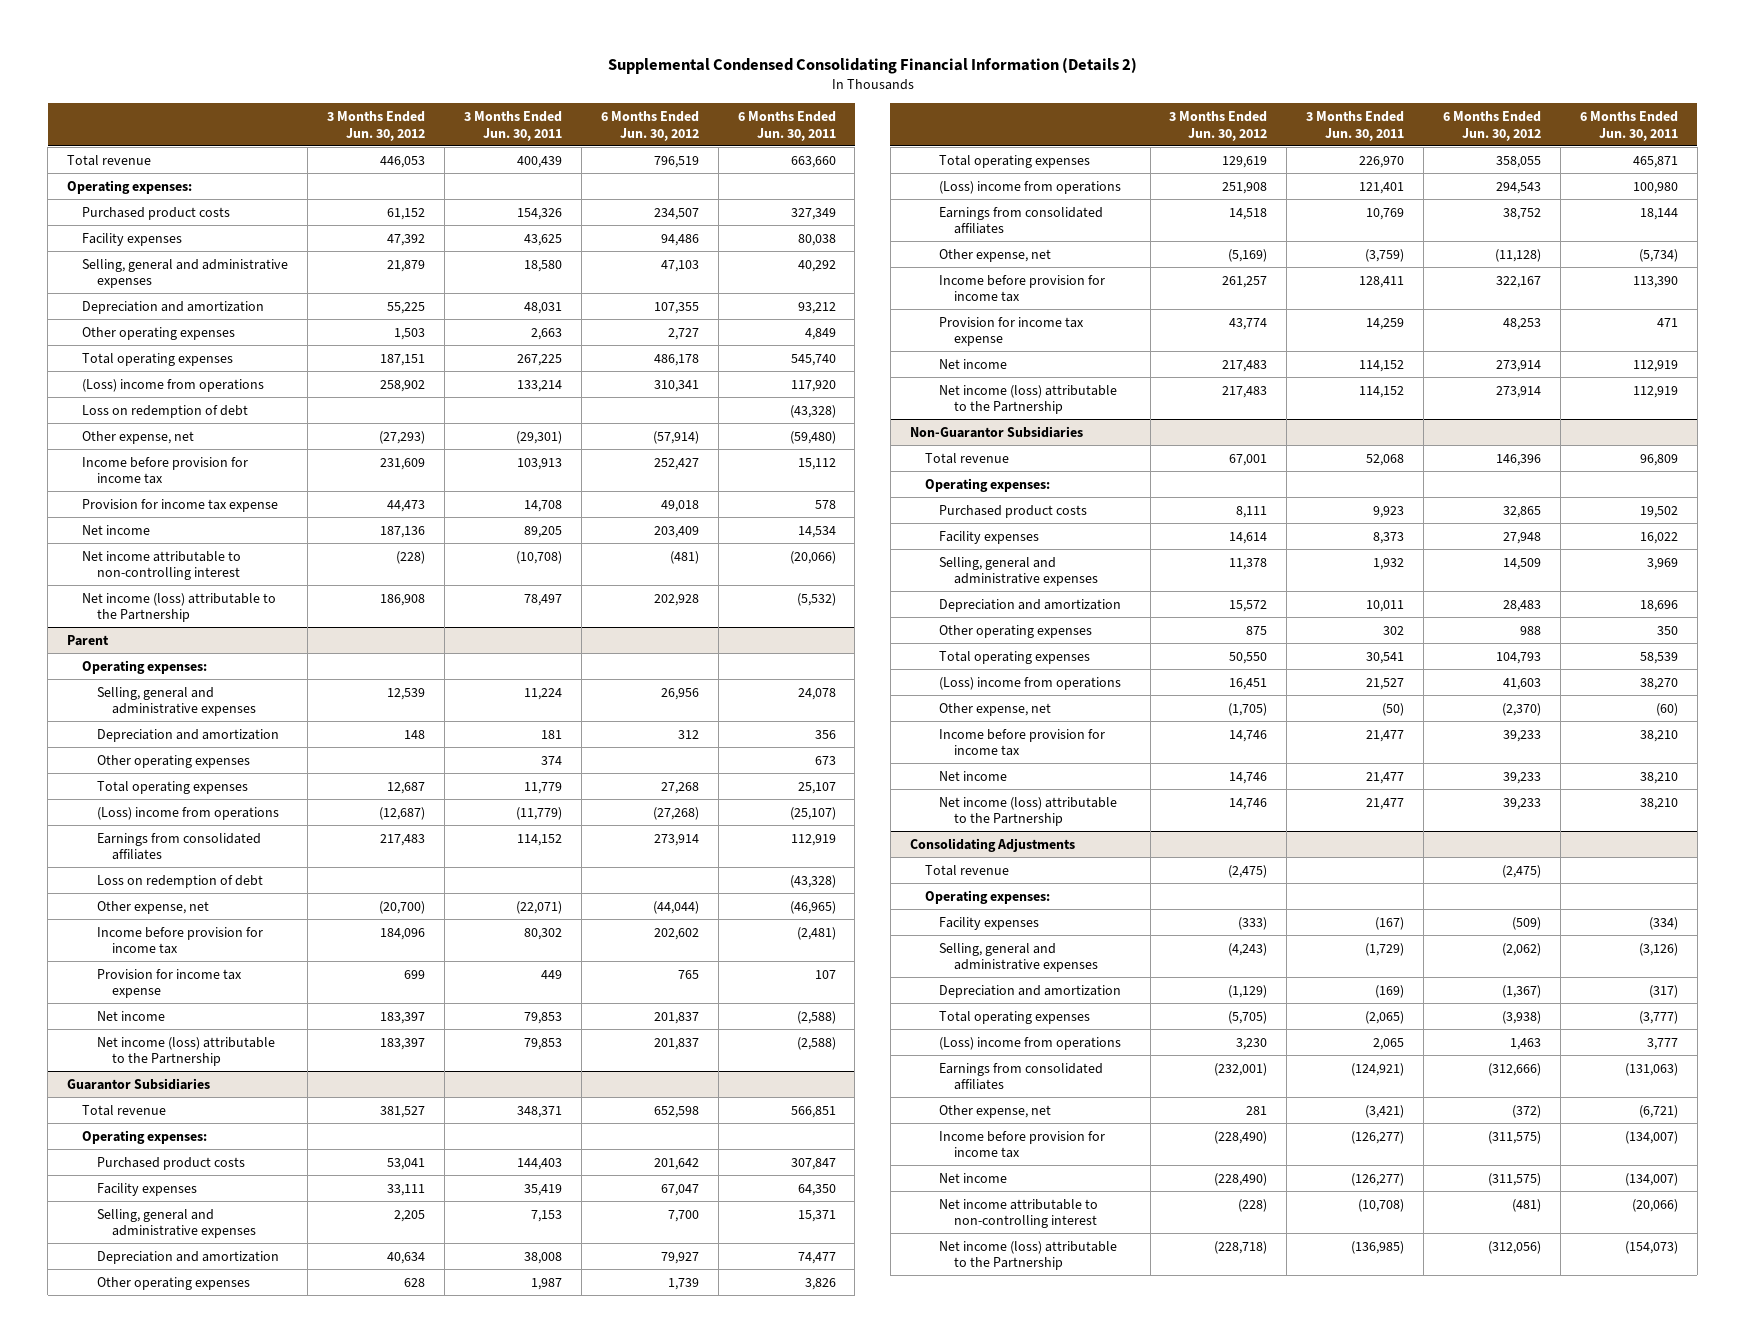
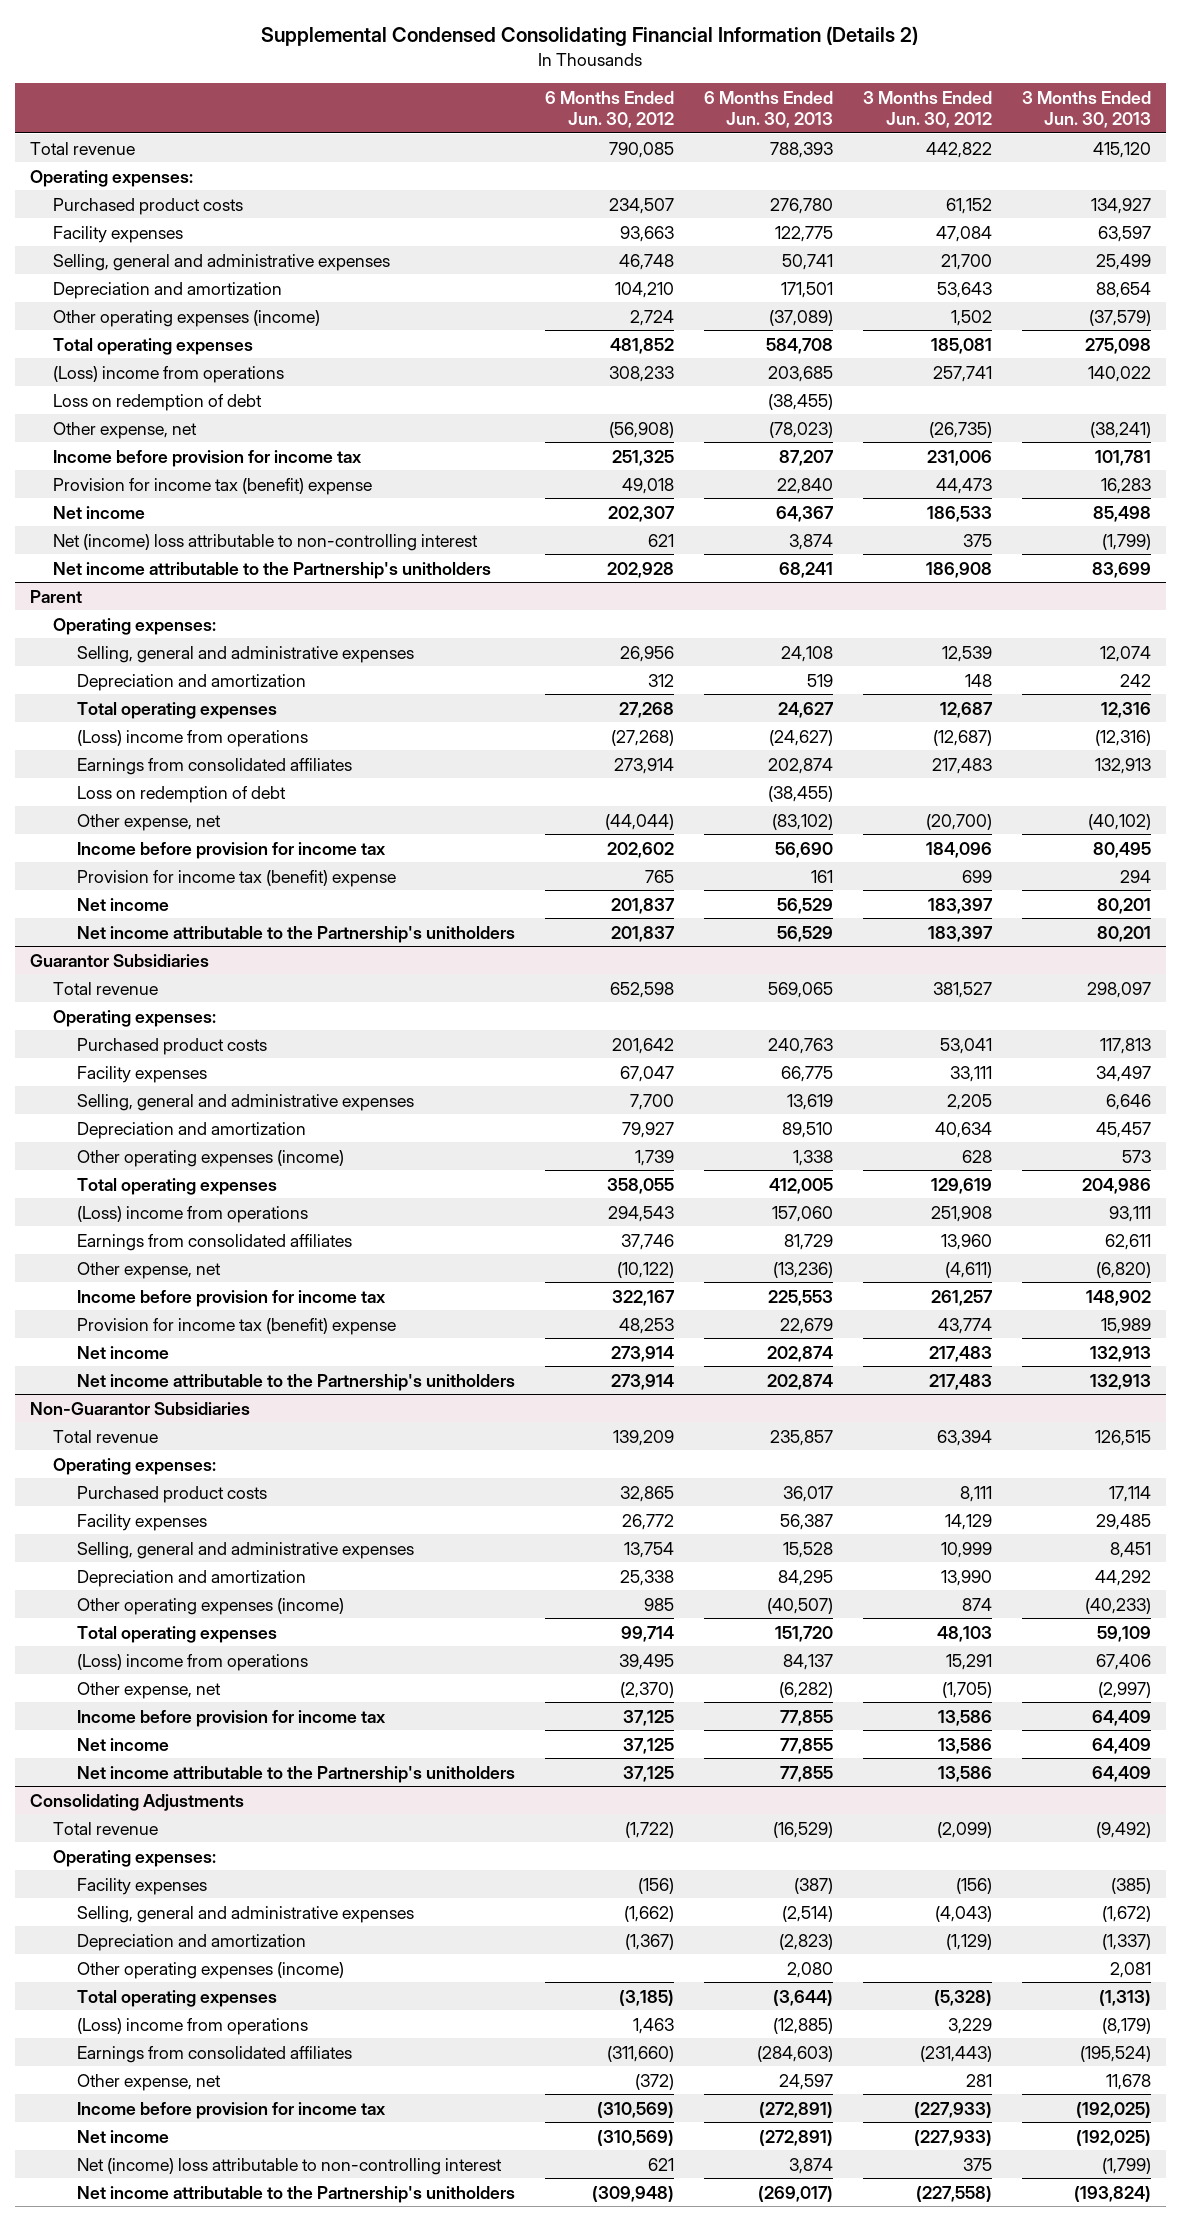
[463,110,562,141] 3 Months Ended Jun. 30, 2011 -> none
[737,110,836,141] 6 Months Ended Jun. 30, 2011 -> none
none -> [704,90,834,129] 6 Months Ended Jun. 30, 2013
none -> [1022,90,1152,129] 3 Months Ended Jun. 30, 2013
[379,155,425,168] 446,053 -> [926,141,993,158] 442,822
[653,155,699,168] 796,519 -> [609,141,675,158] 790,085
[386,233,425,246] 47,392 -> [936,225,993,242] 47,084
[660,233,699,246] 94,486 -> [620,225,675,242] 93,663
[386,259,425,272] 21,879 -> [941,253,993,270] 21,700
[660,259,699,272] 47,103 -> [619,253,675,270] 46,748
[386,301,425,314] 55,225 -> [937,281,993,298] 53,643
[653,301,699,314] 107,355 -> [615,281,675,298] 104,210
[82,326,236,340] Other operating expenses -> [53,309,321,327] Other operating expenses (income)
[393,327,425,340] 1,503 -> [951,309,993,326] 1,502
[667,327,699,340] 2,727 -> [630,309,675,326] 2,724
[379,353,425,366] 187,151 -> [931,337,993,354] 185,081
[653,353,699,366] 486,178 -> [610,337,675,354] 481,852
[379,379,425,392] 258,902 -> [933,365,993,382] 257,741
[653,379,699,392] 310,341 -> [609,365,675,382] 308,233
[378,430,425,444] (27,293) -> [929,421,993,438] (26,735)
[652,430,699,444] (57,914) -> [609,421,675,438] (56,908)
[379,457,425,470] 231,609 -> [927,449,993,466] 231,006
[653,457,699,470] 252,427 -> [612,449,675,466] 251,325
[82,498,279,512] Provision for income tax expense -> [53,477,373,495] Provision for income tax (benefit) expense
[379,525,425,538] 187,136 -> [927,505,993,522] 186,533
[653,525,699,538] 203,409 -> [608,505,676,522] 202,307
[82,550,242,581] Net income attributable to non-controlling interest -> [53,533,479,551] Net (income) loss attributable to non-controlling interest
[395,550,425,564] (228) -> [963,533,993,547] 375
[669,550,699,564] (481) -> [648,533,675,547] 621
[82,592,277,623] Net income (loss) attributable to the Partnership -> [53,561,492,579] Net income attributable to the Partnership's unitholders
[96,754,250,768] Other operating expenses -> none
[96,968,242,999] Provision for income tax expense -> [77,869,397,887] Provision for income tax (benefit) expense
[96,1036,275,1067] Net income (loss) attributable to the Partnership -> [77,925,516,943] Net income attributable to the Partnership's unitholders
[96,1276,250,1290] Other operating expenses -> [77,1149,345,1167] Other operating expenses (income)
[1229,207,1268,220] 14,518 -> [941,1233,993,1250] 13,960
[1503,207,1542,220] 38,752 -> [621,1233,675,1250] 37,746
[1228,248,1268,262] (5,169) -> [945,1261,993,1278] (4,611)
[1495,248,1542,262] (11,128) -> [617,1261,675,1278] (10,122)
[939,316,1085,347] Provision for income tax expense -> [77,1317,397,1335] Provision for income tax (benefit) expense
[939,384,1118,415] Net income (loss) attributable to the Partnership -> [77,1373,516,1391] Net income attributable to the Partnership's unitholders
[1229,453,1268,466] 67,001 -> [937,1429,993,1446] 63,394
[1496,453,1542,466] 146,396 -> [613,1429,675,1446] 139,209
[1229,531,1268,544] 14,614 -> [945,1513,993,1530] 14,129
[1503,531,1542,544] 27,948 -> [622,1513,675,1530] 26,772
[1229,557,1268,570] 11,378 -> [941,1541,993,1558] 10,999
[1503,557,1542,570] 14,509 -> [624,1541,675,1558] 13,754
[1229,599,1268,612] 15,572 -> [941,1569,993,1586] 13,990
[1503,599,1542,612] 28,483 -> [620,1569,675,1586] 25,338
[939,624,1093,638] Other operating expenses -> [77,1597,345,1615] Other operating expenses (income)
[1246,625,1268,635] 875 -> [962,1597,993,1611] 874
[1520,625,1542,635] 988 -> [644,1597,675,1611] 985
[1229,651,1268,664] 50,550 -> [937,1625,993,1642] 48,103
[1496,651,1542,664] 104,793 -> [621,1625,675,1642] 99,714
[1229,677,1268,690] 16,451 -> [946,1653,993,1670] 15,291
[1503,677,1542,690] 41,603 -> [619,1653,675,1670] 39,495
[1229,729,1268,742] 14,746 -> [938,1709,993,1726] 13,586
[1503,729,1542,742] 39,233 -> [623,1709,675,1726] 37,125
[1229,771,1268,784] 14,746 -> [938,1737,993,1754] 13,586
[1503,771,1542,784] 39,233 -> [623,1737,675,1754] 37,125
[939,796,1118,827] Net income (loss) attributable to the Partnership -> [77,1765,516,1783] Net income attributable to the Partnership's unitholders
[1229,797,1268,810] 14,746 -> [938,1765,993,1782] 13,586
[1503,797,1542,810] 39,233 -> [623,1765,675,1782] 37,125
[1228,864,1268,878] (2,475) -> [937,1821,993,1838] (2,099)
[1502,864,1542,878] (2,475) -> [625,1821,675,1838] (1,722)
[1238,916,1268,930] (333) -> [956,1877,993,1894] (156)
[1512,916,1542,930] (509) -> [638,1877,675,1894] (156)
[1228,942,1268,956] (4,243) -> [935,1905,993,1922] (4,043)
[1502,942,1542,956] (2,062) -> [624,1905,675,1922] (1,662)
none -> [77,1961,345,1979] Other operating expenses (income)
[1228,1010,1268,1024] (5,705) -> [934,1989,993,2006] (5,328)
[1502,1010,1542,1024] (3,938) -> [619,1989,675,2006] (3,185)
[1236,1037,1268,1050] 3,230 -> [948,2017,993,2034] 3,229
[1214,1062,1268,1076] (232,001) -> [920,2045,993,2062] (231,443)
[1488,1062,1542,1076] (312,666) -> [607,2045,675,2062] (311,660)
[1214,1130,1268,1144] (228,490) -> [914,2101,993,2118] (227,933)
[1488,1130,1542,1144] (311,575) -> [597,2101,675,2118] (310,569)
[1214,1172,1268,1186] (228,490) -> [914,2129,993,2146] (227,933)
[1488,1172,1542,1186] (311,575) -> [597,2129,675,2146] (310,569)
[939,1198,1099,1229] Net income attributable to non-controlling interest -> [77,2157,503,2175] Net (income) loss attributable to non-controlling interest
[1238,1198,1268,1212] (228) -> [963,2157,993,2171] 375
[1512,1198,1542,1212] (481) -> [648,2157,675,2171] 621
[939,1240,1118,1271] Net income (loss) attributable to the Partnership -> [77,2185,516,2203] Net income attributable to the Partnership's unitholders
[1214,1240,1268,1254] (228,718) -> [916,2185,993,2202] (227,558)
[1488,1240,1542,1254] (312,056) -> [592,2185,675,2202] (309,948)

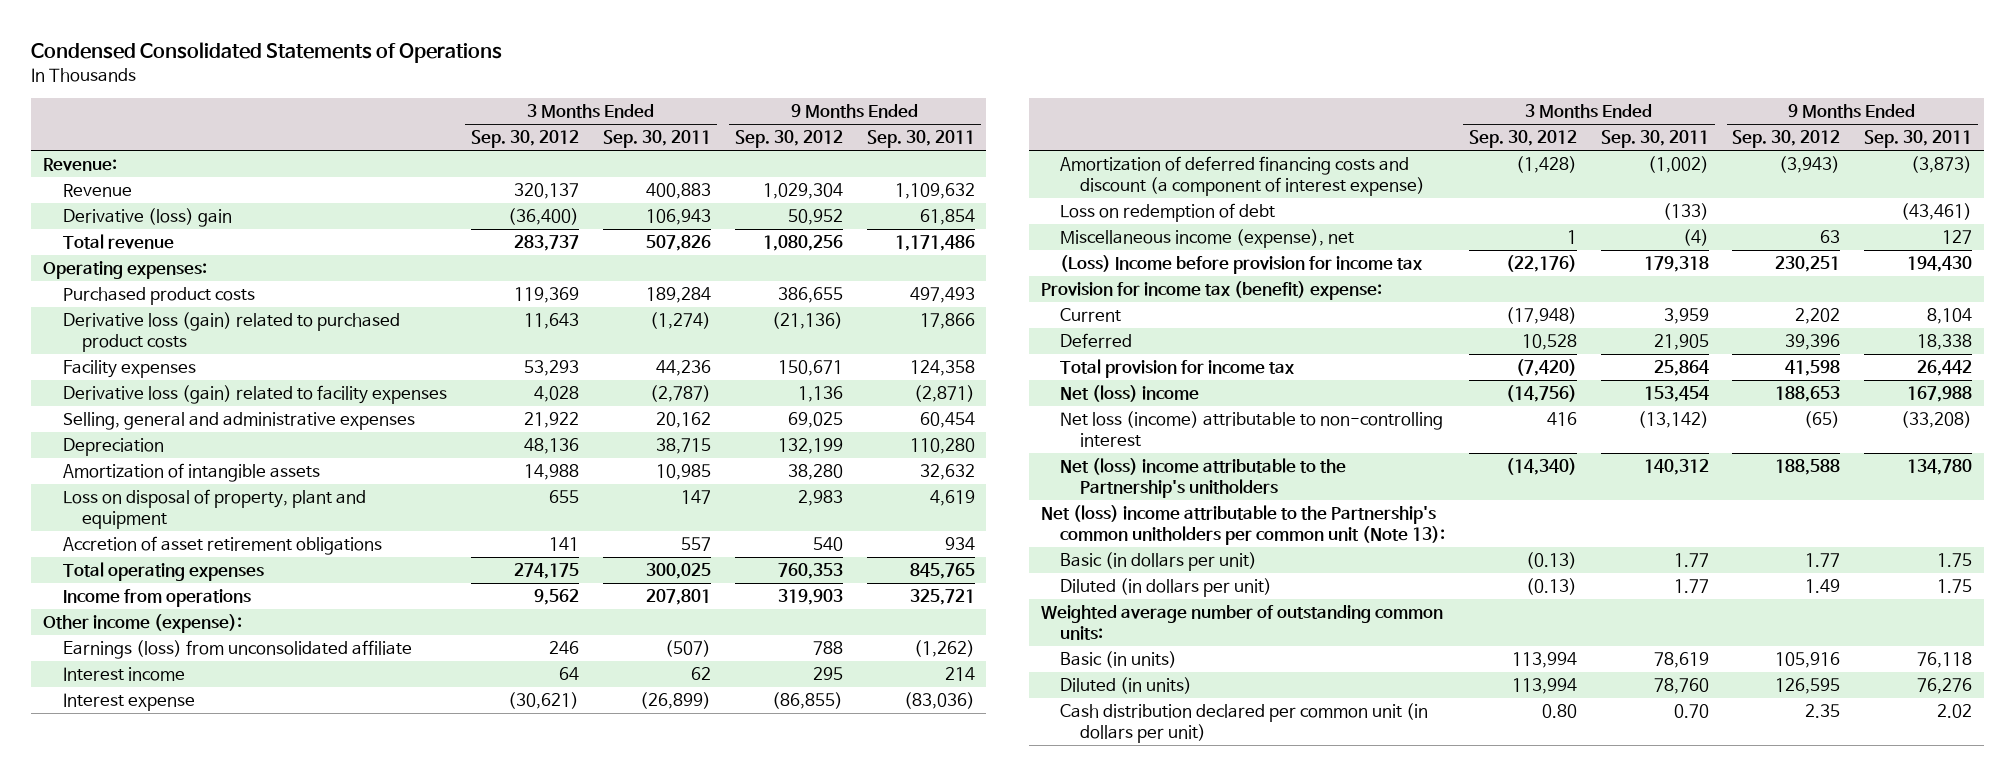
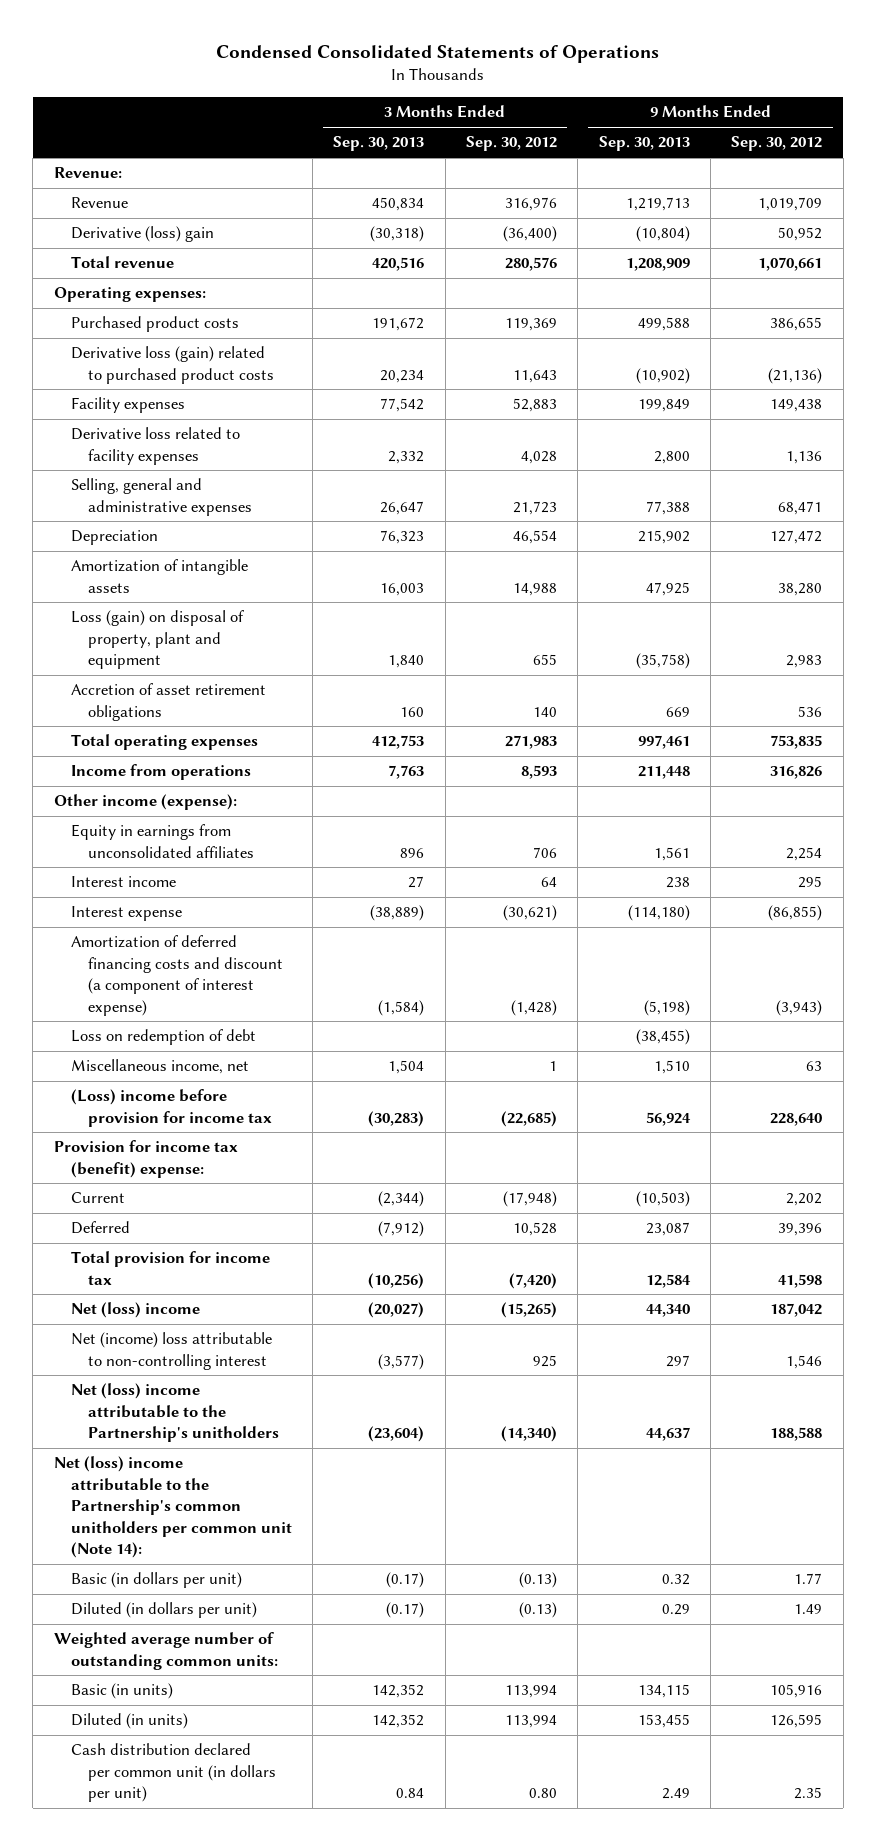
[603,130,712,149] Sep. 30, 2011 -> none
[866,130,975,149] Sep. 30, 2011 -> none
none -> [333,136,425,152] Sep. 30, 2013
none -> [598,136,690,152] Sep. 30, 2013
[514,183,580,200] 320,137 -> [505,197,558,212] 316,976
[762,183,843,200] 1,029,304 -> [758,197,823,212] 1,019,709
[514,235,580,252] 283,737 -> [505,257,558,272] 280,576
[762,235,843,252] 1,080,256 -> [758,257,823,272] 1,070,661
[524,360,580,377] 53,293 -> [513,398,558,413] 52,883
[777,360,843,377] 150,671 -> [770,399,823,413] 149,438
[62,385,447,405] Derivative loss (gain) related to facility expenses -> [70,427,240,465] Derivative loss related to facility expenses
[524,412,580,429] 21,922 -> [513,500,558,515] 21,723
[787,412,843,429] 69,025 -> [778,500,823,515] 68,471
[524,438,580,455] 48,136 -> [513,530,558,545] 46,554
[777,438,843,455] 132,199 -> [770,530,823,545] 127,472
[62,489,366,530] Loss on disposal of property, plant and equipment -> [70,610,244,670] Loss (gain) on disposal of property, plant and equipment
[549,537,580,552] 141 -> [533,706,558,717] 140
[812,537,843,552] 540 -> [798,705,823,717] 536
[514,563,580,580] 274,175 -> [505,735,558,750] 271,983
[777,563,843,580] 760,353 -> [770,735,823,750] 753,835
[534,589,580,606] 9,562 -> [521,765,558,780] 8,593
[777,589,843,606] 319,903 -> [770,766,823,780] 316,826
[62,640,412,660] Earnings (loss) from unconsolidated affiliate -> [70,824,255,858] Equity in earnings from unconsolidated affiliates
[549,641,580,655] 246 -> [533,846,558,858] 706
[812,641,843,656] 788 -> [786,846,823,861] 2,254
[1060,229,1355,249] Miscellaneous income (expense), net -> [70,1059,249,1075] Miscellaneous income, net
[1060,255,1423,275] (Loss) Income before provision for income tax -> [70,1089,273,1127] (Loss) income before provision for income tax
[1505,255,1577,273] (22,176) -> [501,1110,558,1127] (22,685)
[1775,256,1841,273] 230,251 -> [770,1112,823,1126] 228,640
[1505,385,1577,403] (14,756) -> [501,1302,558,1319] (15,265)
[1775,386,1841,403] 188,653 -> [770,1303,823,1318] 187,042
[1060,411,1444,448] Net loss (income) attributable to non-controlling interest -> [70,1332,272,1370] Net (income) loss attributable to non-controlling interest
[1546,412,1577,427] 416 -> [533,1354,558,1367] 925
[1804,411,1841,429] (65) -> [786,1354,823,1369] 1,546
[1040,505,1446,546] Net (loss) income attributable to the Partnership's common unitholders per common unit (Note 13): -> [53,1456,292,1558] Net (loss) income attributable to the Partnership's common unitholders per common unit (Note 14):

